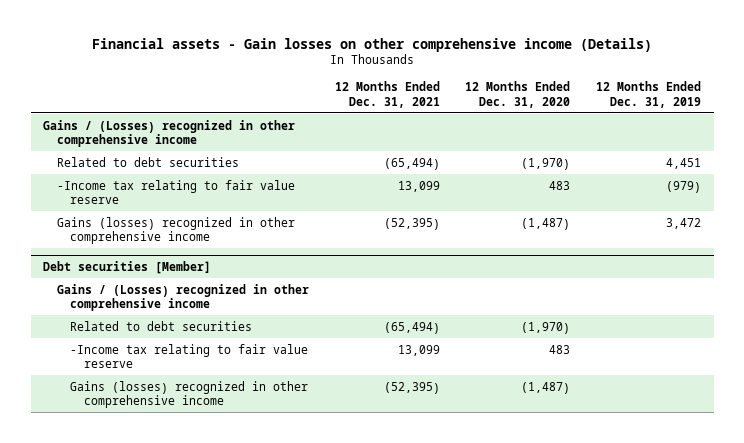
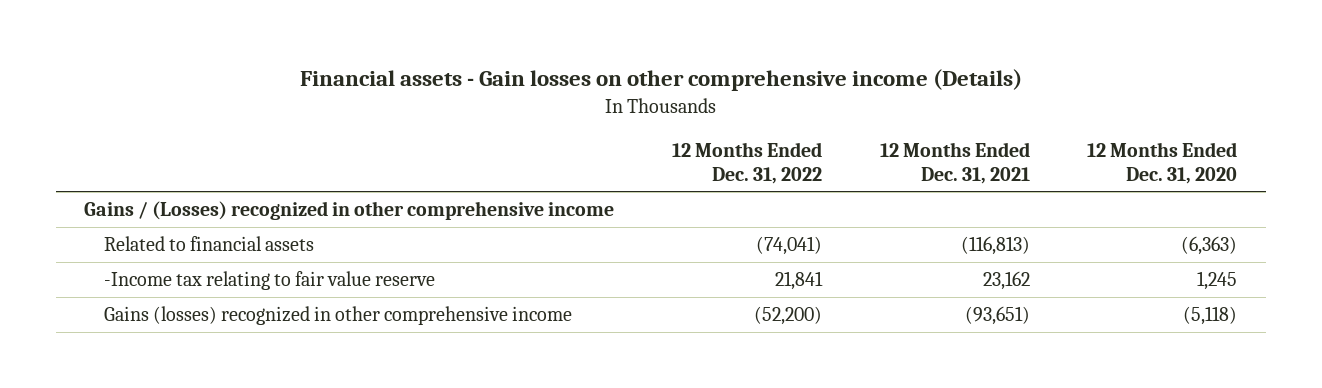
[595,81,701,108] 12 Months Ended Dec. 31, 2019 -> none
none -> [671,142,822,184] 12 Months Ended Dec. 31, 2022
[43,260,212,274] Debt securities [Member] -> none
[56,283,309,311] Gains / (Losses) recognized in other comprehensive income -> none
[70,320,253,331] Related to debt securities -> none
[70,343,309,368] -Income tax relating to fair value reserve -> none
[70,380,309,408] Gains (losses) recognized in other comprehensive income -> none
[56,156,239,167] Related to debt securities -> [103,236,314,252] Related to financial assets
[383,157,440,170] (65,494) -> [960,236,1030,256] (116,813)
[521,157,571,170] (1,970) -> [1181,236,1238,256] (6,363)
[397,180,440,192] 13,099 -> [982,271,1030,291] 23,162
[549,180,571,190] 483 -> [1197,271,1238,291] 1,245
[383,217,440,230] (52,395) -> [964,306,1030,326] (93,651)
[521,217,571,230] (1,487) -> [1183,306,1238,326] (5,118)

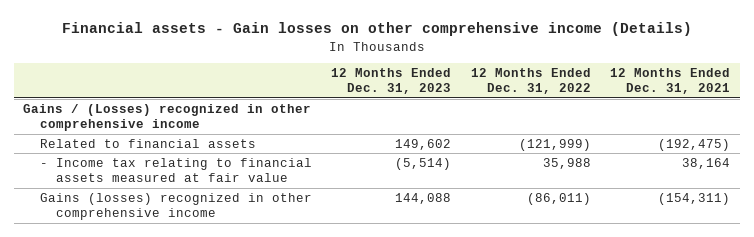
[1087,142,1238,184] 12 Months Ended Dec. 31, 2020 -> none
none -> [331,67,452,95] 12 Months Ended Dec. 31, 2023
[755,236,822,256] (74,041) -> [518,138,591,151] (121,999)
[960,236,1030,256] (116,813) -> [658,138,731,151] (192,475)
[103,271,435,291] -Income tax relating to fair value reserve -> [39,157,312,183] - Income tax relating to financial assets measured at fair value
[774,271,823,291] 21,841 -> [542,157,591,169] 35,988
[982,271,1030,291] 23,162 -> [682,157,731,169] 38,164
[753,306,822,326] (52,200) -> [526,192,591,205] (86,011)
[964,306,1030,326] (93,651) -> [658,192,731,205] (154,311)

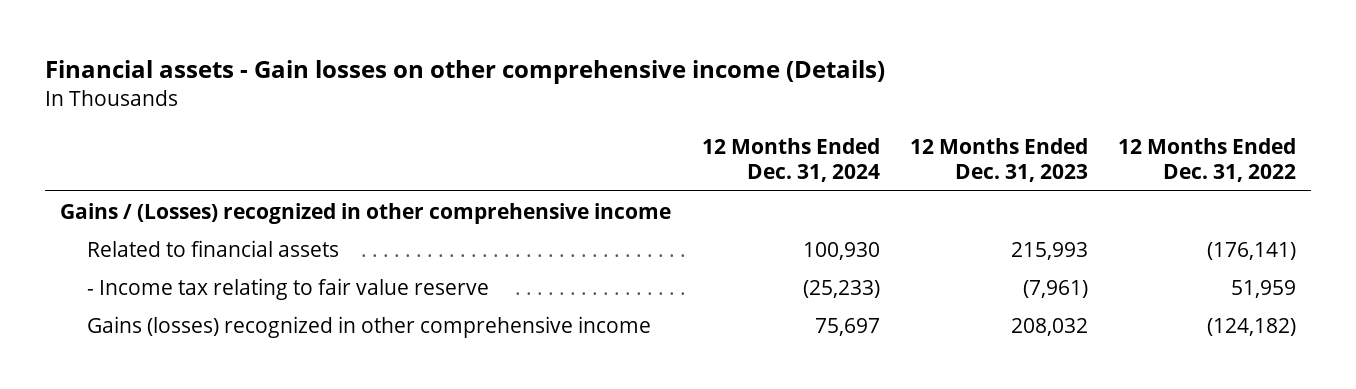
[610,67,731,95] 12 Months Ended Dec. 31, 2021 -> none
none -> [701,137,880,183] 12 Months Ended Dec. 31, 2024
[395,138,452,150] 149,602 -> [1010,241,1088,260] 215,993
[518,138,591,151] (121,999) -> [1206,241,1296,260] (176,141)
[39,157,312,183] - Income tax relating to financial assets measured at fair value -> [86,277,489,300] - Income tax relating to fair value reserve
[395,157,452,170] (5,514) -> [1022,279,1088,298] (7,961)
[542,157,591,169] 35,988 -> [1230,279,1296,298] 51,959
[395,192,452,204] 144,088 -> [1010,317,1088,336] 208,032
[526,192,591,205] (86,011) -> [1206,317,1296,336] (124,182)

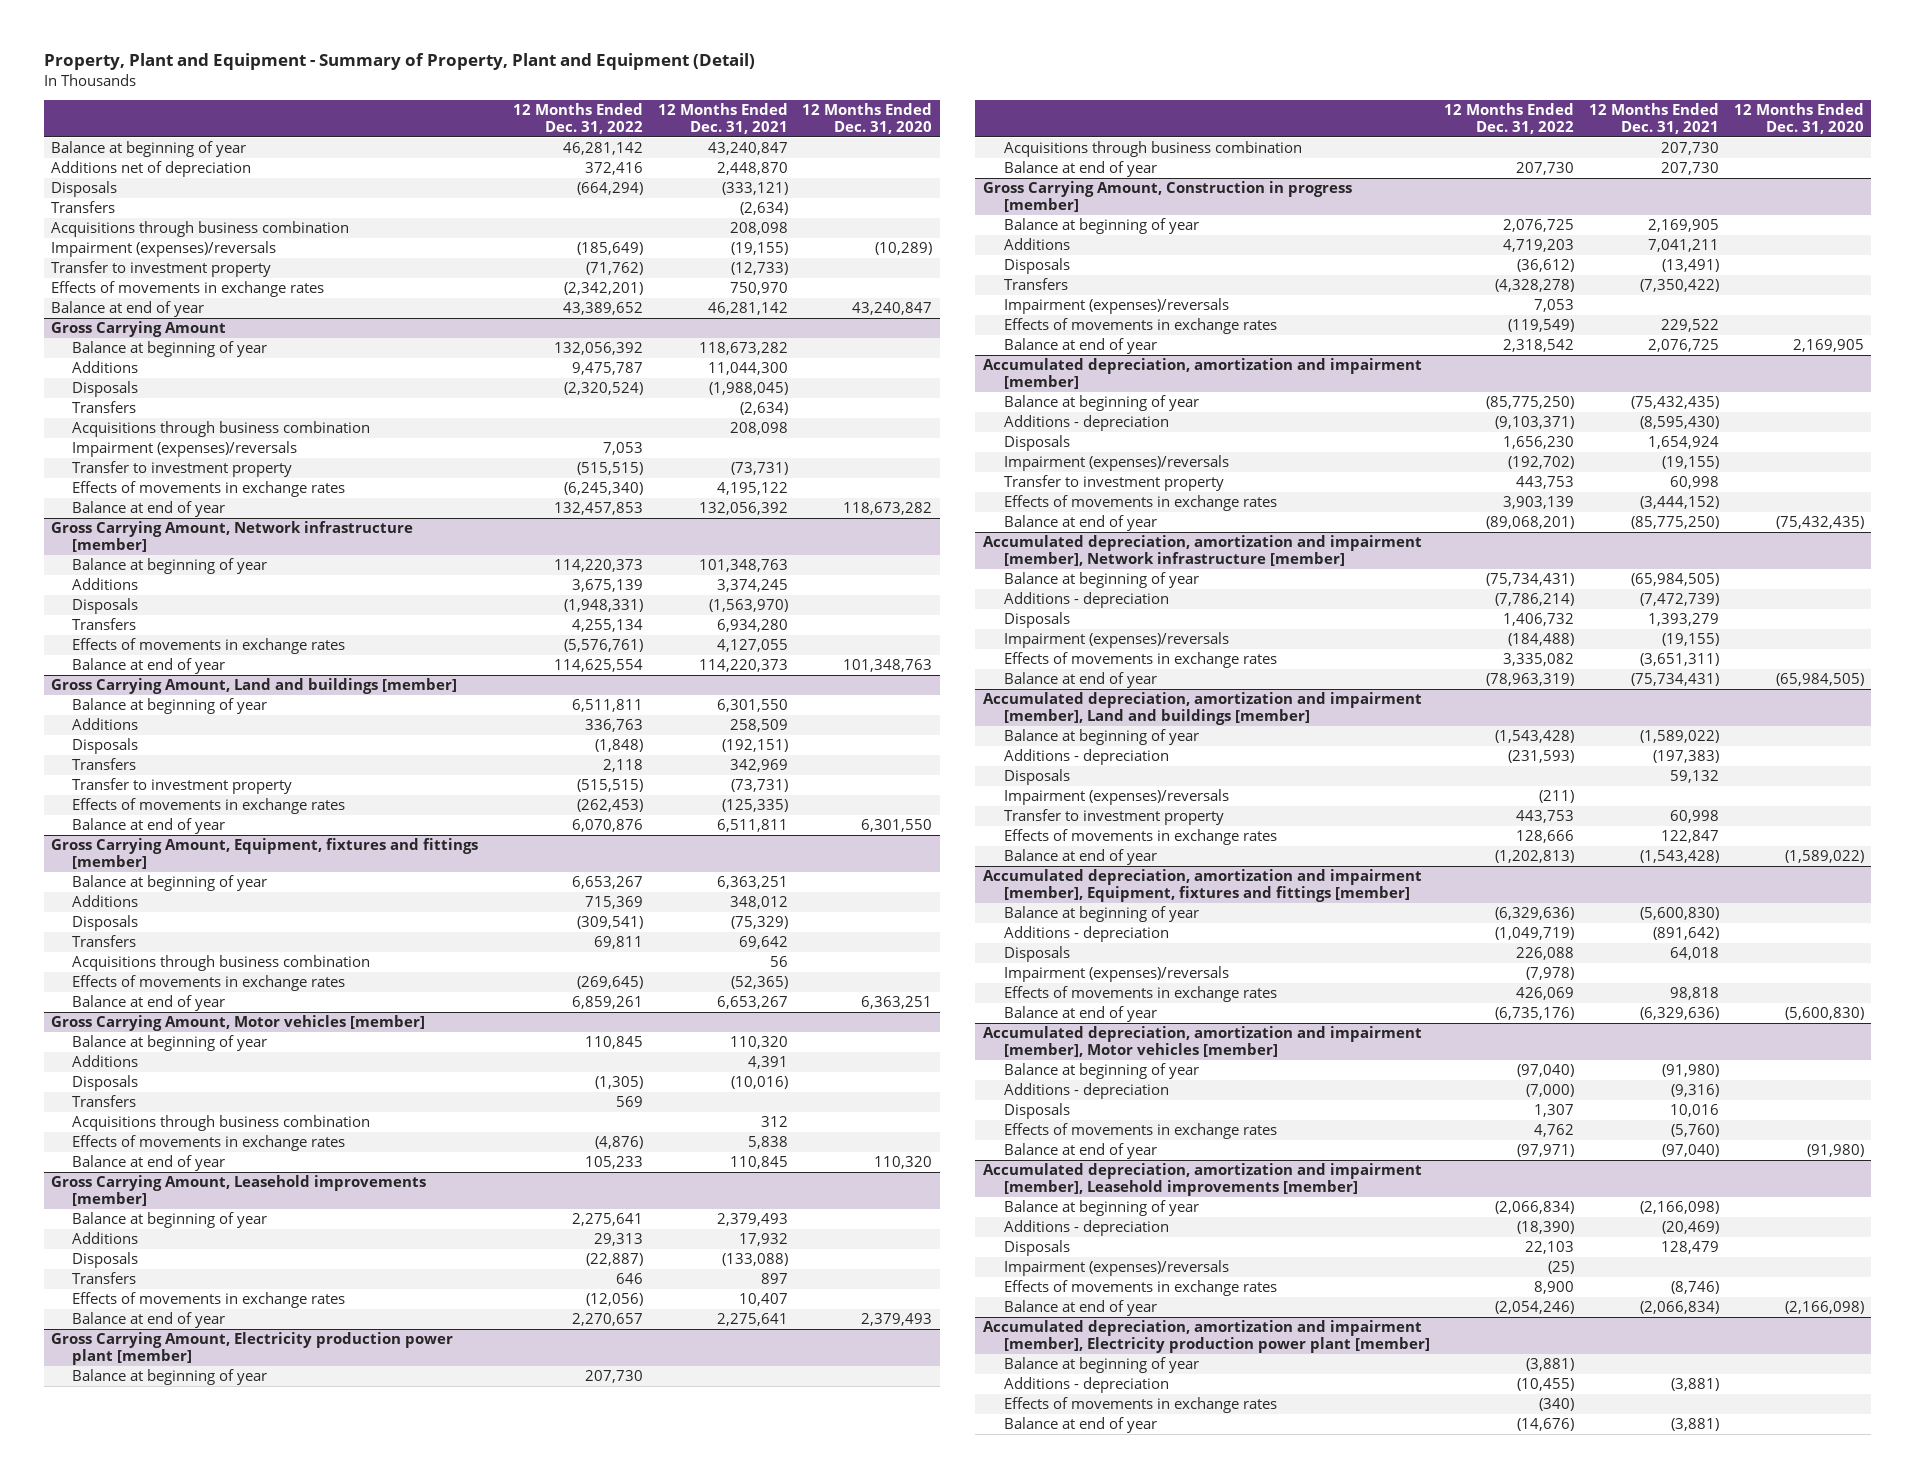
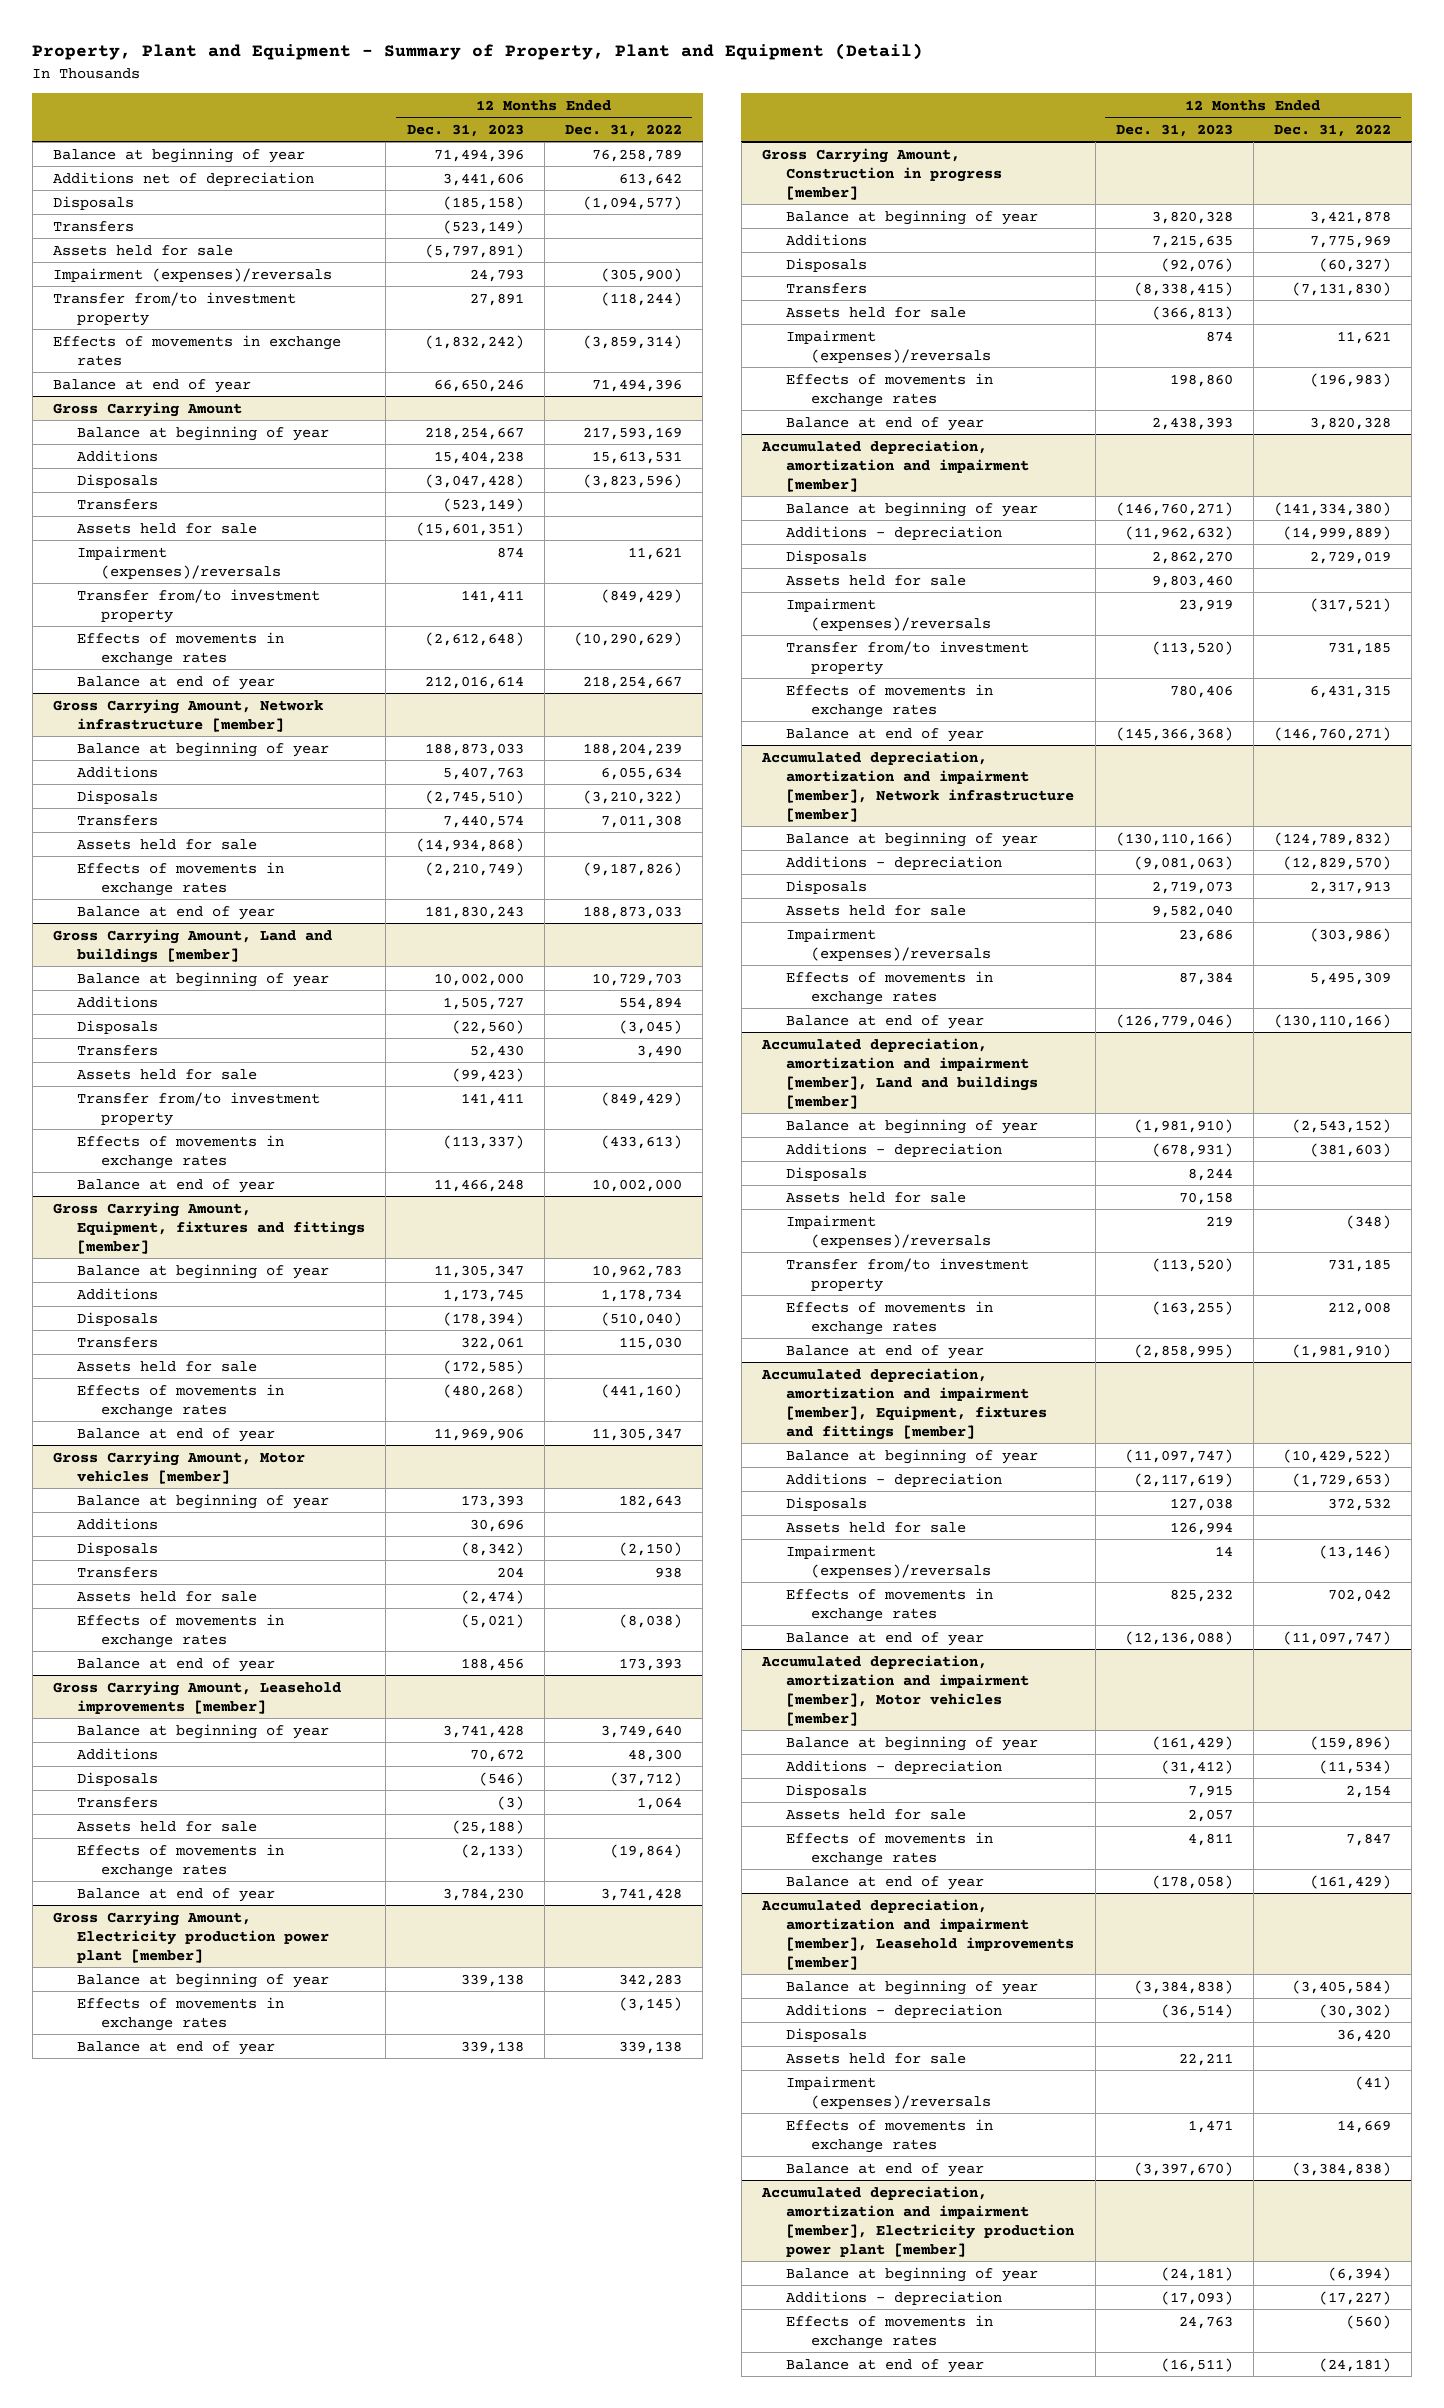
[657,103,788,134] 12 Months Ended Dec. 31, 2021 -> none
[802,103,933,134] 12 Months Ended Dec. 31, 2020 -> none
none -> [406,123,524,137] Dec. 31, 2023
[563,142,644,156] 46,281,142 -> [591,148,682,162] 76,258,789
[585,162,644,176] 372,416 -> [618,172,682,186] 613,642
[577,182,644,196] (664,294) -> [582,195,682,210] (1,094,577)
[51,221,350,238] Acquisitions through business combination -> none
none -> [52,244,233,256] Assets held for sale
[577,242,644,256] (185,649) -> [600,267,682,282] (305,900)
[51,261,272,278] Transfer to investment property -> [52,291,296,326] Transfer from/to investment property
[586,262,644,276] (71,762) -> [600,291,682,306] (118,244)
[564,282,644,296] (2,342,201) -> [582,334,682,349] (3,859,314)
[563,302,644,316] 43,389,652 -> [591,378,682,392] 71,494,396
[554,342,644,356] 132,056,392 -> [582,426,682,440] 217,593,169
[572,362,644,376] 9,475,787 -> [591,450,682,464] 15,613,531
[564,382,644,396] (2,320,524) -> [582,473,682,488] (3,823,596)
[72,421,371,438] Acquisitions through business combination -> none
none -> [77,522,258,534] Assets held for sale
[603,442,644,456] 7,053 -> [627,546,682,560] 11,621
[72,461,293,478] Transfer to investment property -> [77,588,321,623] Transfer from/to investment property
[577,462,644,476] (515,515) -> [600,588,682,603] (849,429)
[564,482,644,496] (6,245,340) -> [573,631,682,646] (10,290,629)
[554,502,644,516] 132,457,853 -> [582,675,682,689] 218,254,667
[554,559,644,573] 114,220,373 -> [582,742,682,756] 188,204,239
[572,579,644,593] 3,675,139 -> [600,766,682,780] 6,055,634
[564,599,644,613] (1,948,331) -> [582,789,682,804] (3,210,322)
[572,619,644,633] 4,255,134 -> [600,814,682,828] 7,011,308
none -> [77,838,258,850] Assets held for sale
[564,639,644,653] (5,576,761) -> [582,861,682,876] (9,187,826)
[554,659,644,673] 114,625,554 -> [582,905,682,919] 188,873,033
[572,699,644,713] 6,511,811 -> [591,972,682,986] 10,729,703
[585,719,644,733] 336,763 -> [618,996,682,1010] 554,894
[595,739,644,753] (1,848) -> [618,1019,682,1034] (3,045)
[603,759,644,773] 2,118 -> [636,1044,682,1058] 3,490
none -> [77,1068,258,1080] Assets held for sale
[72,778,293,795] Transfer to investment property -> [77,1091,321,1126] Transfer from/to investment property
[577,779,644,793] (515,515) -> [600,1091,682,1106] (849,429)
[577,799,644,813] (262,453) -> [600,1134,682,1149] (433,613)
[572,819,644,833] 6,070,876 -> [591,1178,682,1192] 10,002,000
[72,955,371,972] Acquisitions through business combination -> none
[572,876,644,890] 6,653,267 -> [591,1264,682,1278] 10,962,783
[585,896,644,910] 715,369 -> [600,1288,682,1302] 1,178,734
[577,916,644,930] (309,541) -> [600,1311,682,1326] (510,040)
[594,936,644,950] 69,811 -> [618,1336,682,1350] 115,030
none -> [77,1360,258,1372] Assets held for sale
[577,976,644,990] (269,645) -> [600,1383,682,1398] (441,160)
[572,996,644,1010] 6,859,261 -> [591,1427,682,1441] 11,305,347
[585,1036,644,1050] 110,845 -> [618,1494,682,1508] 182,643
[72,1115,371,1132] Acquisitions through business combination -> none
[595,1076,644,1090] (1,305) -> [618,1541,682,1556] (2,150)
[616,1096,644,1108] 569 -> [654,1566,682,1578] 938
none -> [77,1590,258,1602] Assets held for sale
[595,1136,644,1150] (4,876) -> [618,1613,682,1628] (8,038)
[585,1156,644,1170] 105,233 -> [618,1657,682,1671] 173,393
[572,1213,644,1227] 2,275,641 -> [600,1724,682,1738] 3,749,640
[594,1233,644,1247] 29,313 -> [627,1748,682,1762] 48,300
[586,1253,644,1267] (22,887) -> [609,1771,682,1786] (37,712)
[616,1273,644,1285] 646 -> [636,1796,682,1810] 1,064
none -> [77,1820,258,1832] Assets held for sale
[586,1293,644,1307] (12,056) -> [609,1843,682,1858] (19,864)
[572,1313,644,1327] 2,270,657 -> [600,1887,682,1901] 3,741,428
[1003,141,1302,158] Acquisitions through business combination -> none
[585,1370,644,1384] 207,730 -> [618,1973,682,1987] 342,283
none -> [77,1996,285,2031] Effects of movements in exchange rates
[1516,162,1575,176] 207,730 -> [618,2040,682,2054] 339,138
[1503,219,1575,233] 2,076,725 -> [1310,210,1392,224] 3,421,878
[1503,239,1575,253] 4,719,203 -> [1310,234,1392,248] 7,775,969
[1517,259,1575,273] (36,612) -> [1319,257,1392,272] (60,327)
[1495,279,1575,293] (4,328,278) -> [1292,281,1392,296] (7,131,830)
none -> [786,306,967,318] Assets held for sale
[1534,299,1575,313] 7,053 -> [1337,330,1392,344] 11,621
[1508,319,1575,333] (119,549) -> [1310,372,1392,387] (196,983)
[1503,339,1575,353] 2,318,542 -> [1310,416,1392,430] 3,820,328
[1486,396,1575,410] (85,775,250) -> [1274,501,1392,516] (141,334,380)
[1495,416,1575,430] (9,103,371) -> [1283,525,1392,540] (14,999,889)
[1503,436,1575,450] 1,656,230 -> [1310,550,1392,564] 2,729,019
none -> [786,574,967,586] Assets held for sale
[1508,456,1575,470] (192,702) -> [1310,597,1392,612] (317,521)
[1003,475,1224,492] Transfer to investment property -> [786,640,1030,675] Transfer from/to investment property
[1516,476,1575,490] 443,753 -> [1328,641,1392,655] 731,185
[1503,496,1575,510] 3,903,139 -> [1310,684,1392,698] 6,431,315
[1486,516,1575,530] (89,068,201) -> [1274,726,1392,741] (146,760,271)
[1486,573,1575,587] (75,734,431) -> [1274,831,1392,846] (124,789,832)
[1495,593,1575,607] (7,786,214) -> [1283,855,1392,870] (12,829,570)
[1503,613,1575,627] 1,406,732 -> [1310,880,1392,894] 2,317,913
none -> [786,904,967,916] Assets held for sale
[1508,633,1575,647] (184,488) -> [1310,927,1392,942] (303,986)
[1503,653,1575,667] 3,335,082 -> [1310,971,1392,985] 5,495,309
[1486,673,1575,687] (78,963,319) -> [1274,1013,1392,1028] (130,110,166)
[1495,730,1575,744] (1,543,428) -> [1292,1118,1392,1133] (2,543,152)
[1508,750,1575,764] (231,593) -> [1310,1142,1392,1157] (381,603)
none -> [786,1191,967,1203] Assets held for sale
[1539,790,1575,804] (211) -> [1346,1214,1392,1229] (348)
[1003,809,1224,826] Transfer to investment property -> [786,1257,1030,1292] Transfer from/to investment property
[1516,810,1575,824] 443,753 -> [1328,1258,1392,1272] 731,185
[1516,830,1575,844] 128,666 -> [1328,1301,1392,1315] 212,008
[1495,850,1575,864] (1,202,813) -> [1292,1343,1392,1358] (1,981,910)
[1495,907,1575,921] (6,329,636) -> [1283,1448,1392,1463] (10,429,522)
[1495,927,1575,941] (1,049,719) -> [1292,1472,1392,1487] (1,729,653)
[1516,947,1575,961] 226,088 -> [1328,1497,1392,1511] 372,532
none -> [786,1521,967,1533] Assets held for sale
[1526,967,1575,981] (7,978) -> [1319,1544,1392,1559] (13,146)
[1516,987,1575,1001] 426,069 -> [1328,1588,1392,1602] 702,042
[1495,1007,1575,1021] (6,735,176) -> [1283,1630,1392,1645] (11,097,747)
[1517,1064,1575,1078] (97,040) -> [1310,1735,1392,1750] (159,896)
[1526,1084,1575,1098] (7,000) -> [1319,1759,1392,1774] (11,534)
[1534,1104,1575,1118] 1,307 -> [1346,1784,1392,1798] 2,154
none -> [786,1808,967,1820] Assets held for sale
[1534,1124,1575,1138] 4,762 -> [1346,1832,1392,1846] 7,847
[1517,1144,1575,1158] (97,971) -> [1310,1874,1392,1889] (161,429)
[1495,1201,1575,1215] (2,066,834) -> [1292,1979,1392,1994] (3,405,584)
[1517,1221,1575,1235] (18,390) -> [1319,2003,1392,2018] (30,302)
[1525,1241,1575,1255] 22,103 -> [1337,2028,1392,2042] 36,420
none -> [786,2052,967,2064] Assets held for sale
[1548,1261,1575,1275] (25) -> [1355,2075,1392,2090] (41)
[1534,1281,1575,1295] 8,900 -> [1337,2119,1392,2133] 14,669
[1495,1301,1575,1315] (2,054,246) -> [1292,2161,1392,2176] (3,384,838)
[1526,1358,1575,1372] (3,881) -> [1328,2266,1392,2281] (6,394)
[1517,1378,1575,1392] (10,455) -> [1319,2290,1392,2305] (17,227)
[1539,1398,1575,1412] (340) -> [1346,2314,1392,2329] (560)
[1517,1418,1575,1432] (14,676) -> [1319,2357,1392,2372] (24,181)

